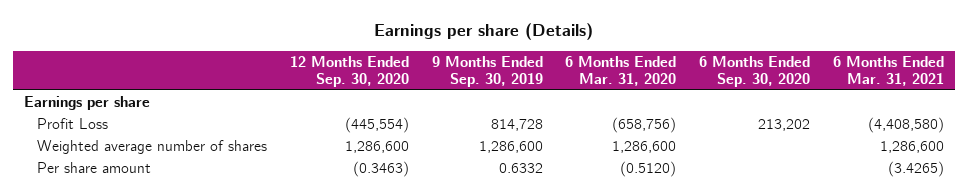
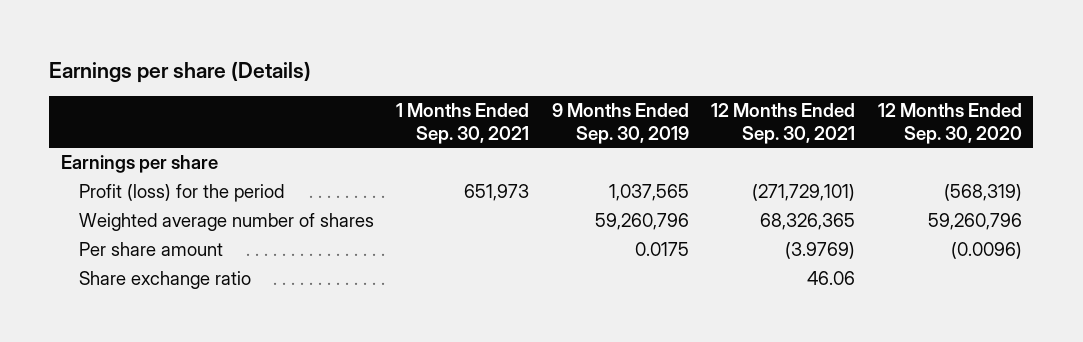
[565,55,677,86] 6 Months Ended Mar. 31, 2020 -> none
[699,55,811,87] 6 Months Ended Sep. 30, 2020 -> none
[832,55,944,86] 6 Months Ended Mar. 31, 2021 -> none
none -> [396,103,530,144] 1 Months Ended Sep. 30, 2021
none -> [711,103,856,144] 12 Months Ended Sep. 30, 2021
[37,118,109,130] Profit Loss -> [78,184,284,203] Profit (loss) for the period
[344,117,409,134] (445,554) -> [943,184,1022,202] (568,319)
[490,119,543,132] 814,728 -> [608,184,689,202] 1,037,565
[344,141,409,154] 1,286,600 -> [927,213,1022,231] 59,260,796
[478,141,543,154] 1,286,600 -> [594,213,689,231] 59,260,796
[352,161,409,178] (0.3463) -> [950,242,1022,260] (0.0096)
[498,163,543,174] 0.6332 -> [634,242,689,257] 0.0175
none -> [78,271,251,290] Share exchange ratio

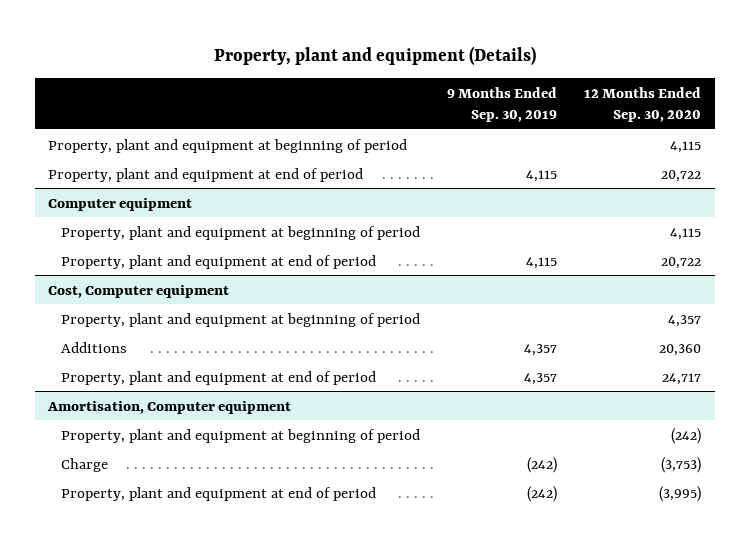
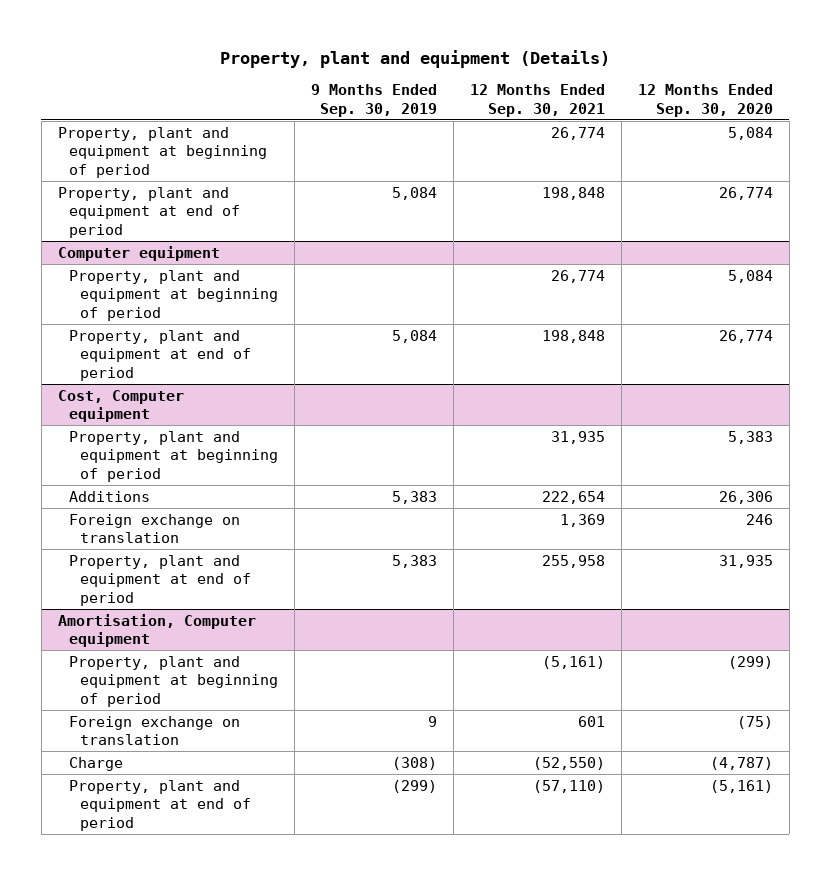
none -> [469,84,605,117] 12 Months Ended Sep. 30, 2021
[670,140,702,153] 4,115 -> [727,126,773,140] 5,084
[526,169,558,182] 4,115 -> [391,186,437,200] 5,084
[661,169,702,182] 20,722 -> [718,186,773,200] 26,774
[670,227,702,240] 4,115 -> [727,269,773,283] 5,084
[526,256,558,269] 4,115 -> [391,329,437,343] 5,084
[661,256,702,269] 20,722 -> [718,329,773,343] 26,774
[668,314,702,327] 4,357 -> [727,430,773,444] 5,383
[524,343,558,356] 4,357 -> [391,490,437,504] 5,383
[659,343,702,356] 20,360 -> [718,490,773,504] 26,306
none -> [68,513,240,544] Foreign exchange on translation
[524,372,558,385] 4,357 -> [391,554,437,568] 5,383
[662,372,702,385] 24,717 -> [718,554,773,568] 31,935
[671,427,702,444] (242) -> [727,655,773,669] (299)
none -> [68,715,240,746] Foreign exchange on translation
[527,456,558,473] (242) -> [391,756,437,770] (308)
[661,456,702,473] (3,753) -> [709,756,773,770] (4,787)
[527,485,558,502] (242) -> [391,779,437,793] (299)
[659,485,702,502] (3,995) -> [709,779,773,793] (5,161)

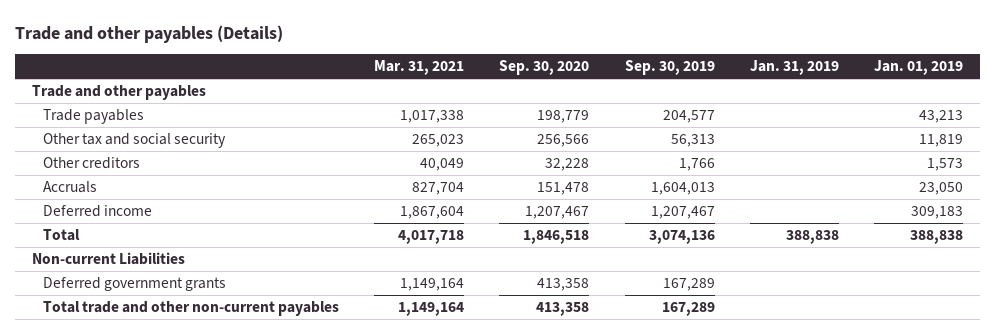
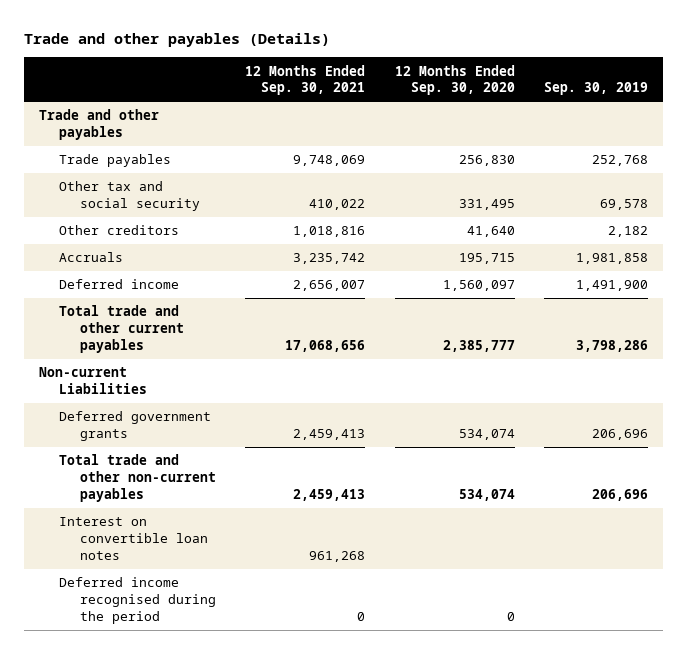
[374,60,465,76] Mar. 31, 2021 -> none
[499,60,590,76] Sep. 30, 2020 -> none
[749,60,839,76] Jan. 31, 2019 -> none
[873,60,963,76] Jan. 01, 2019 -> none
none -> [245,64,366,96] 12 Months Ended Sep. 30, 2021
none -> [394,64,515,96] 12 Months Ended Sep. 30, 2020
[43,229,81,242] Total -> none
[662,110,715,124] 204,577 -> [592,155,649,167] 252,768
[670,134,715,148] 56,313 -> [600,199,649,211] 69,578
[678,158,715,172] 1,766 -> [608,226,649,238] 2,182
[650,182,715,196] 1,604,013 -> [576,253,649,265] 1,981,858
[650,206,715,220] 1,207,467 -> [576,280,649,292] 1,491,900
none -> [59,305,184,353] Total trade and other current payables
[662,278,715,292] 167,289 -> [592,429,649,441] 206,696
[661,302,715,317] 167,289 -> [592,488,649,501] 206,696
none -> [59,517,208,560] Interest on convertible loan notes
none -> [59,577,216,624] Deferred income recognised during the period

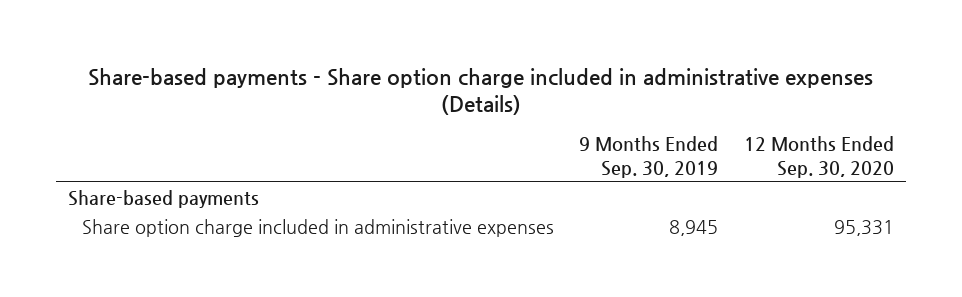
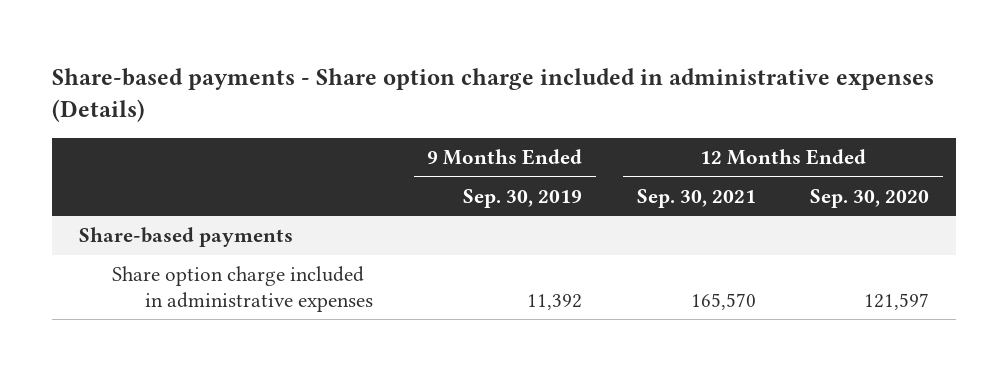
none -> [636,188,756,208] Sep. 30, 2021
[669,219,719,236] 8,945 -> [527,293,583,310] 11,392
[833,219,894,236] 95,331 -> [864,292,930,310] 121,597

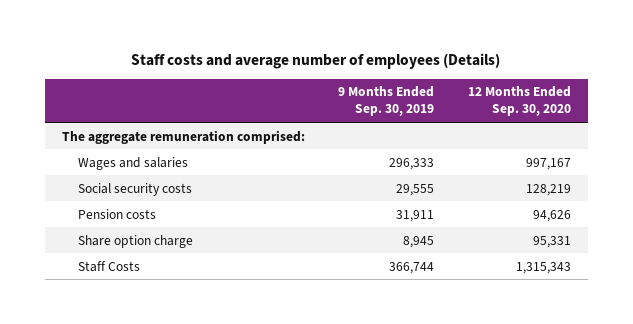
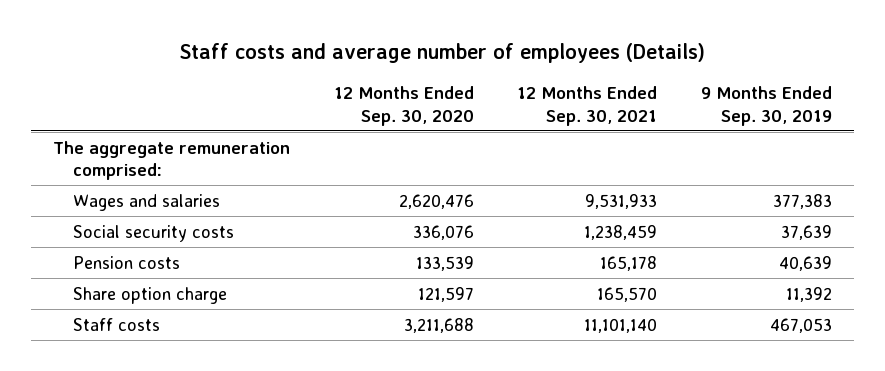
none -> [517,85,658,126] 12 Months Ended Sep. 30, 2021
[389,157,435,170] 296,333 -> [772,193,832,209] 377,383
[526,157,572,170] 997,167 -> [398,193,474,209] 2,620,476
[396,183,435,196] 29,555 -> [780,224,832,240] 37,639
[526,183,572,196] 128,219 -> [412,224,474,240] 336,076
[396,209,435,222] 31,911 -> [778,255,832,271] 40,639
[533,209,572,222] 94,626 -> [415,255,474,271] 133,539
[403,235,435,248] 8,945 -> [785,286,832,302] 11,392
[533,235,572,248] 95,331 -> [417,286,474,302] 121,597
[78,260,141,272] Staff Costs -> [72,317,160,331] Staff costs
[389,261,435,274] 366,744 -> [769,317,832,333] 467,053
[516,261,572,274] 1,315,343 -> [403,317,474,333] 3,211,688

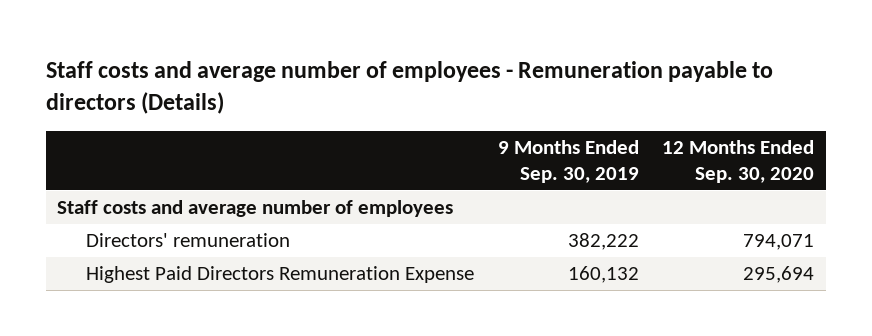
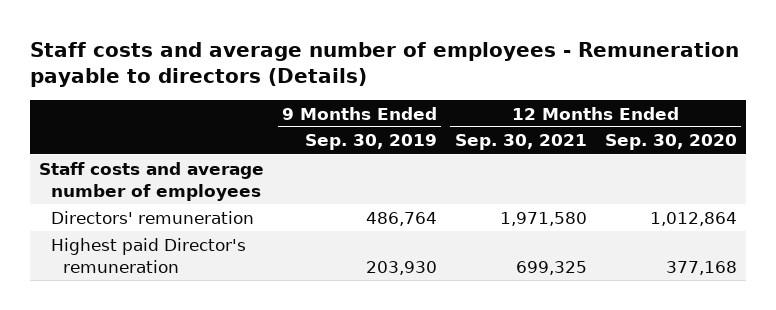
none -> [454,134,587,151] Sep. 30, 2021
[567,233,639,251] 382,222 -> [366,211,438,226] 486,764
[743,234,815,251] 794,071 -> [649,211,737,226] 1,012,864
[86,266,475,284] Highest Paid Directors Remuneration Expense -> [51,237,247,273] Highest paid Director's remuneration
[567,266,639,284] 160,132 -> [366,260,438,275] 203,930
[743,266,815,284] 295,694 -> [665,260,737,275] 377,168

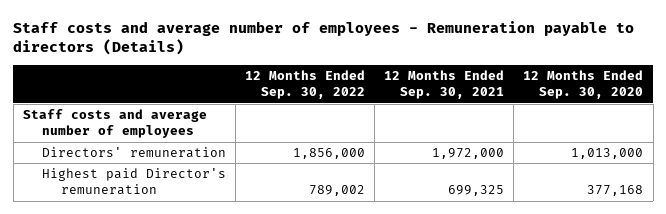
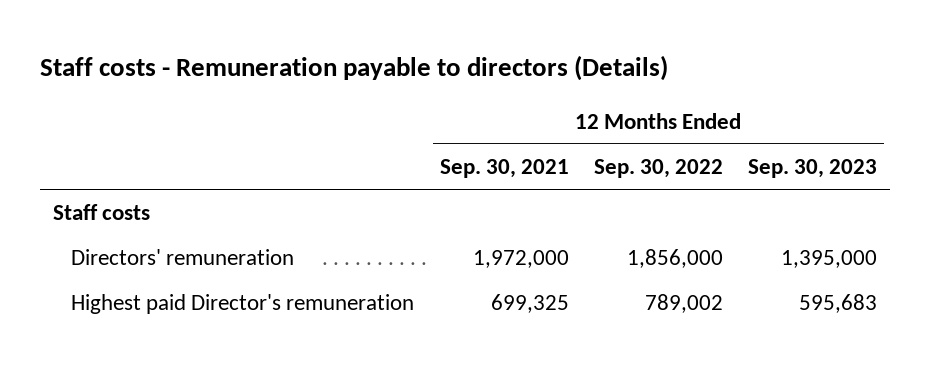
[13,20,635,56] Staff costs and average number of employees - Remuneration payable to directors (Details) -> [40,54,669,81] Staff costs - Remuneration payable to directors (Details)
[523,70,644,100] 12 Months Ended Sep. 30, 2020 -> none
none -> [748,158,878,178] Sep. 30, 2023
[23,109,208,139] Staff costs and average number of employees -> [52,204,150,221] Staff costs

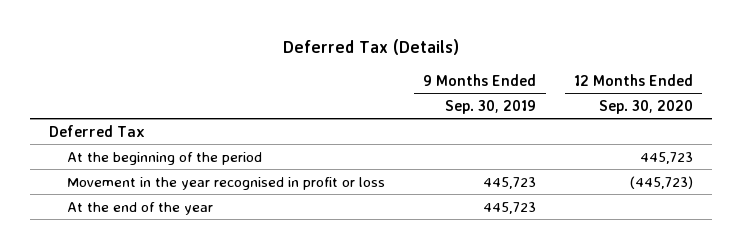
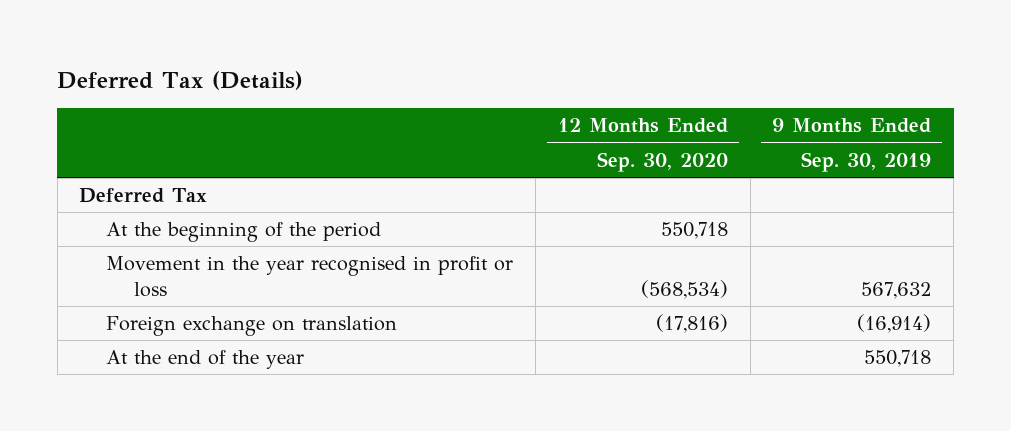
[640,151,694,164] 445,723 -> [660,222,728,240] 550,718
[483,176,537,189] 445,723 -> [861,281,932,299] 567,632
[630,175,694,189] (445,723) -> [640,279,728,299] (568,534)
none -> [106,316,398,337] Foreign exchange on translation
[483,201,537,214] 445,723 -> [864,350,932,368] 550,718

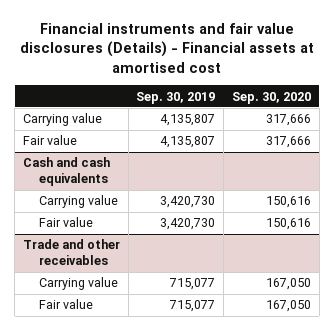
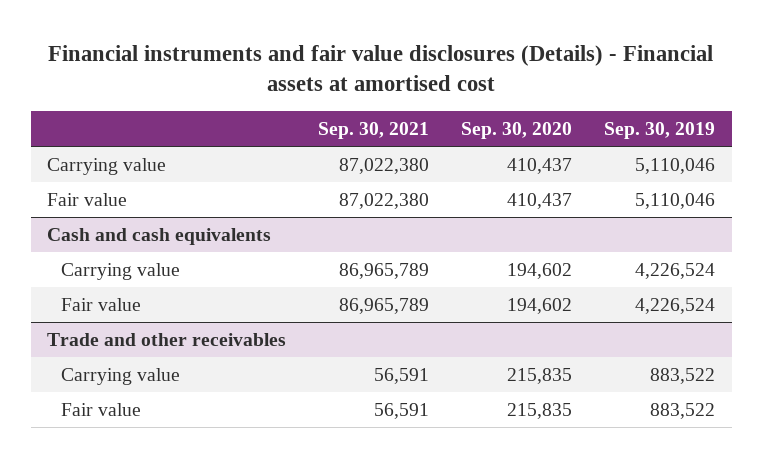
none -> [317,122,429,140] Sep. 30, 2021
[160,114,216,127] 4,135,807 -> [635,158,716,175] 5,110,046
[265,114,311,127] 317,666 -> [507,158,573,175] 410,437
[160,136,216,149] 4,135,807 -> [635,193,716,210] 5,110,046
[265,136,311,149] 317,666 -> [507,193,573,210] 410,437
[160,196,216,209] 3,420,730 -> [635,263,716,280] 4,226,524
[265,196,311,209] 150,616 -> [507,263,573,280] 194,602
[160,218,216,231] 3,420,730 -> [635,298,716,315] 4,226,524
[265,218,311,231] 150,616 -> [507,298,573,315] 194,602
[169,278,216,291] 715,077 -> [650,368,716,385] 883,522
[265,278,311,291] 167,050 -> [507,368,573,385] 215,835
[169,300,216,313] 715,077 -> [650,403,716,420] 883,522
[265,300,311,313] 167,050 -> [507,403,573,420] 215,835

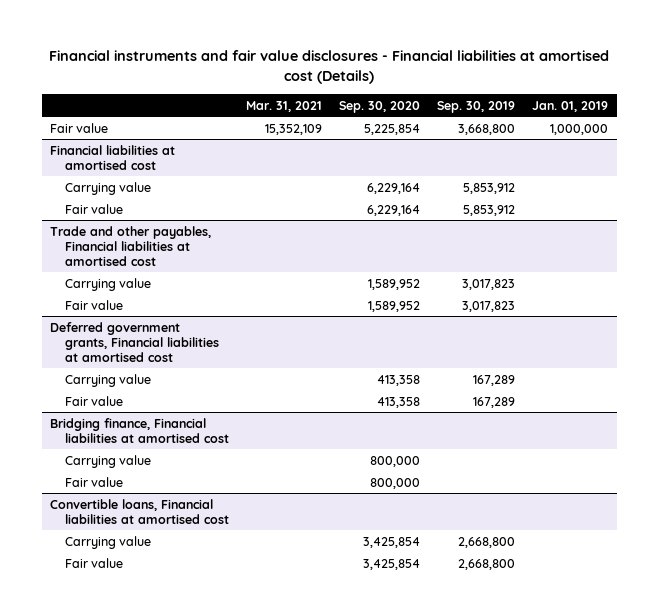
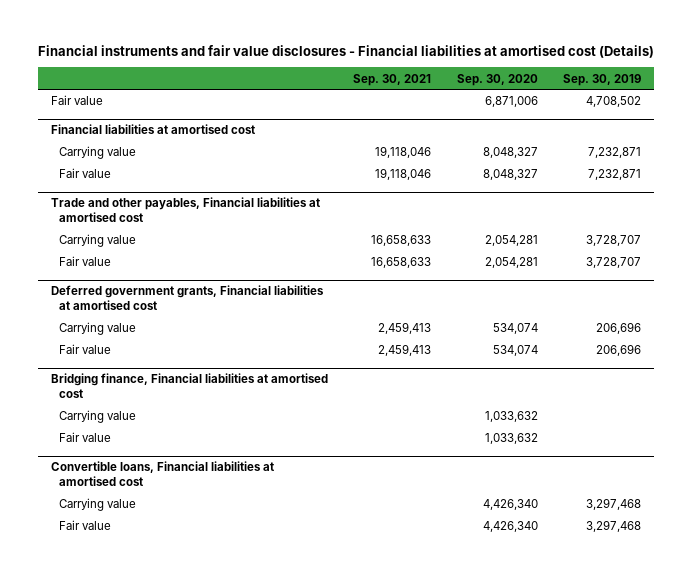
[245,100,322,112] Mar. 31, 2021 -> none
[531,100,608,112] Jan. 01, 2019 -> none
none -> [353,73,432,86] Sep. 30, 2021
[363,123,420,135] 5,225,854 -> [484,96,538,108] 6,871,006
[457,123,515,135] 3,668,800 -> [586,96,642,108] 4,708,502
[366,182,420,194] 6,229,164 -> [482,147,538,159] 8,048,327
[462,182,515,194] 5,853,912 -> [588,147,642,159] 7,232,871
[366,204,420,216] 6,229,164 -> [482,169,538,181] 8,048,327
[462,204,515,216] 5,853,912 -> [588,169,642,181] 7,232,871
[367,278,420,290] 1,589,952 -> [484,235,538,247] 2,054,281
[461,278,515,290] 3,017,823 -> [586,235,642,247] 3,728,707
[367,300,420,312] 1,589,952 -> [484,257,538,269] 2,054,281
[461,300,515,312] 3,017,823 -> [586,257,642,269] 3,728,707
[376,374,420,386] 413,358 -> [492,323,538,335] 534,074
[472,374,515,386] 167,289 -> [596,322,642,335] 206,696
[376,396,420,408] 413,358 -> [492,345,538,357] 534,074
[472,396,515,408] 167,289 -> [596,344,642,357] 206,696
[369,455,420,467] 800,000 -> [484,411,538,423] 1,033,632
[369,477,420,489] 800,000 -> [484,433,538,445] 1,033,632
[362,536,420,548] 3,425,854 -> [482,499,538,511] 4,426,340
[457,536,515,548] 2,668,800 -> [586,498,642,511] 3,297,468
[362,558,420,570] 3,425,854 -> [482,521,538,533] 4,426,340
[457,558,515,570] 2,668,800 -> [586,520,642,533] 3,297,468

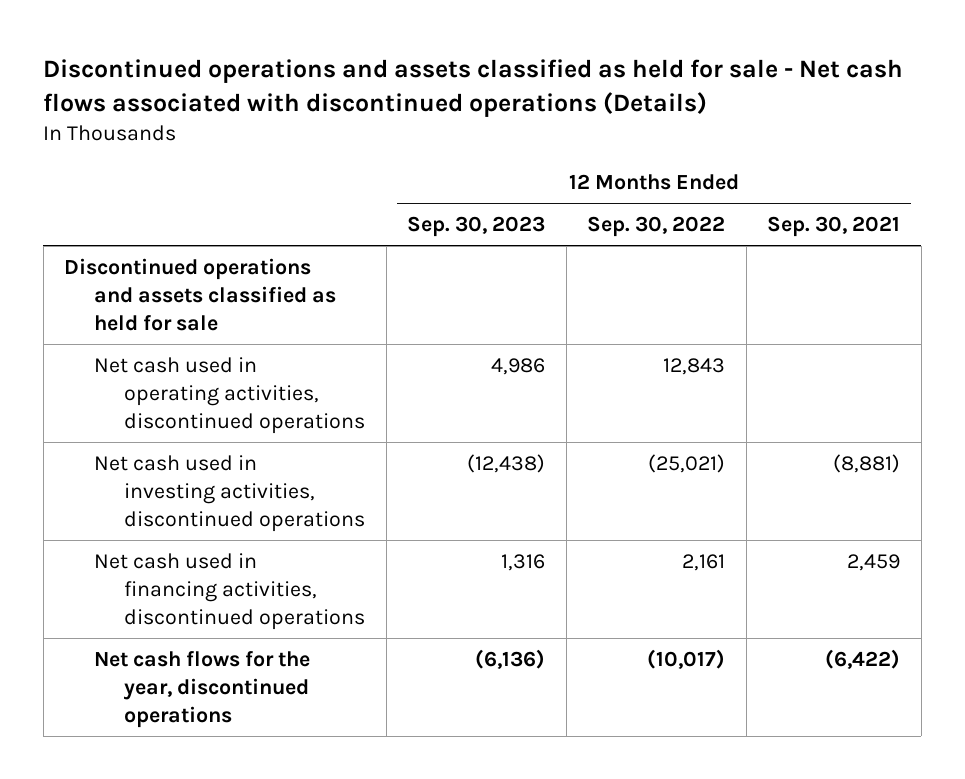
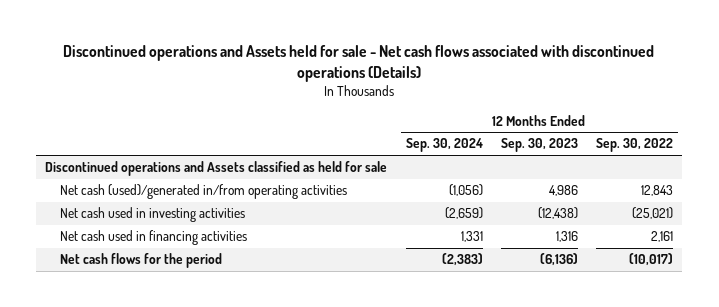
[43,59,904,117] Discontinued operations and assets classified as held for sale - Net cash flows associated with discontinued operations (Details) -> [63,45,655,82] Discontinued operations and Assets held for sale - Net cash flows associated with discontinued operations (Details)
[767,216,901,238] Sep. 30, 2021 -> none
none -> [405,138,483,153] Sep. 30, 2024
[64,257,337,331] Discontinued operations and assets classified as held for sale -> [45,161,388,177] Discontinued operations and Assets classified as held for sale
[94,356,366,434] Net cash used in operating activities, discontinued operations -> [59,184,347,200] Net cash (used)/generated in/from operating activities
[94,454,366,532] Net cash used in investing activities, discontinued operations -> [59,207,245,223] Net cash used in investing activities
[94,552,366,630] Net cash used in financing activities, discontinued operations -> [59,230,247,246] Net cash used in financing activities
[94,650,311,728] Net cash flows for the year, discontinued operations -> [59,253,222,269] Net cash flows for the period

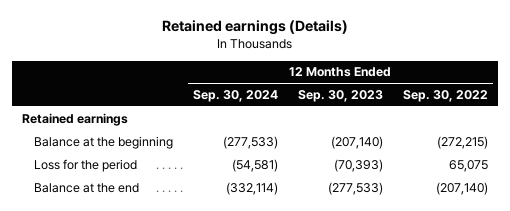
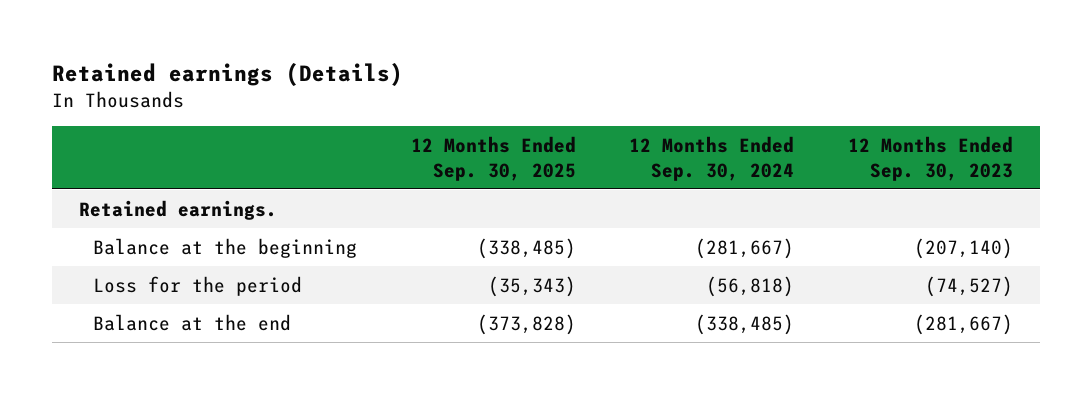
[402,89,488,102] Sep. 30, 2022 -> none
none -> [410,136,576,181] 12 Months Ended Sep. 30, 2025
[22,112,129,126] Retained earnings -> [78,199,277,220] Retained earnings.
[223,135,279,149] (277,533) -> [695,237,795,259] (281,667)
[232,158,279,172] (54,581) -> [706,275,795,297] (56,818)
[333,158,383,172] (70,393) -> [925,275,1014,297] (74,527)
[226,181,279,195] (332,114) -> [695,313,795,335] (338,485)
[327,181,383,195] (277,533) -> [914,313,1014,335] (281,667)

